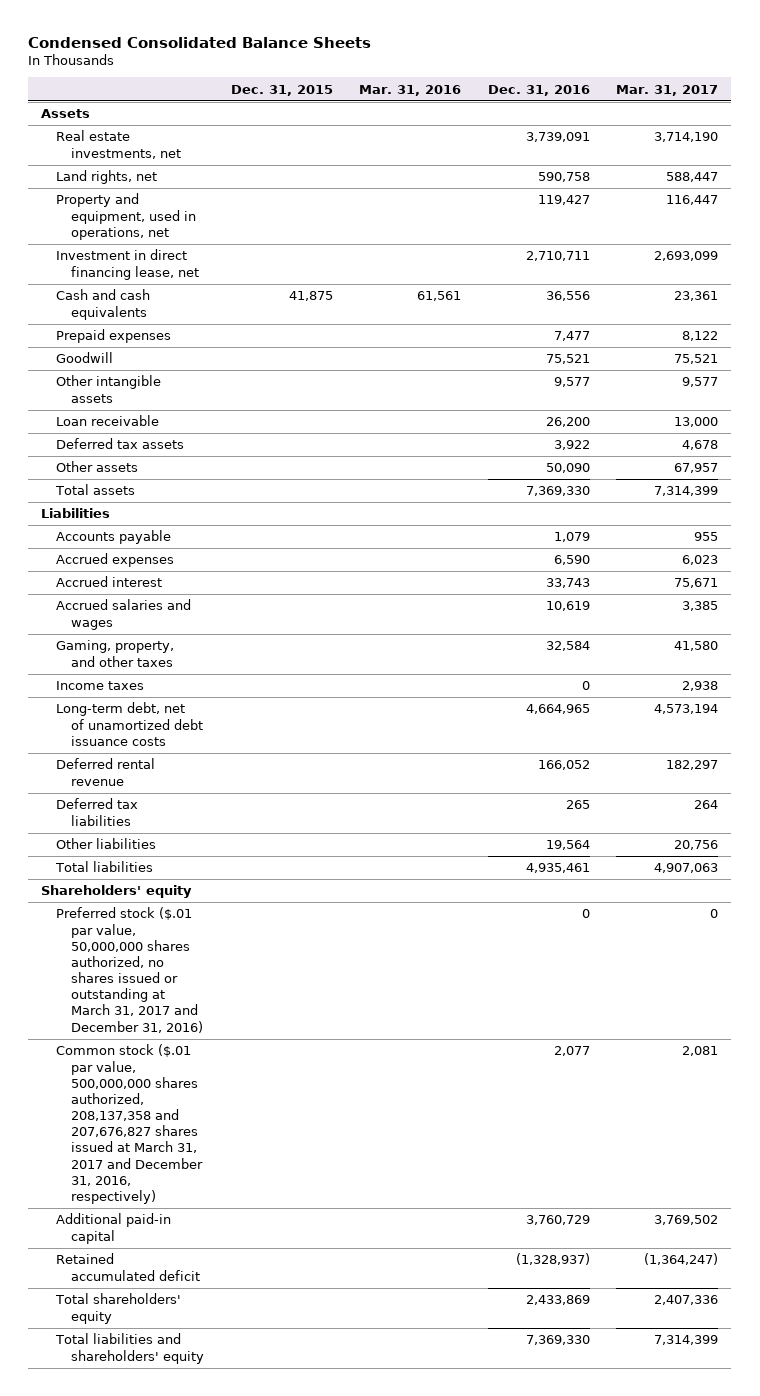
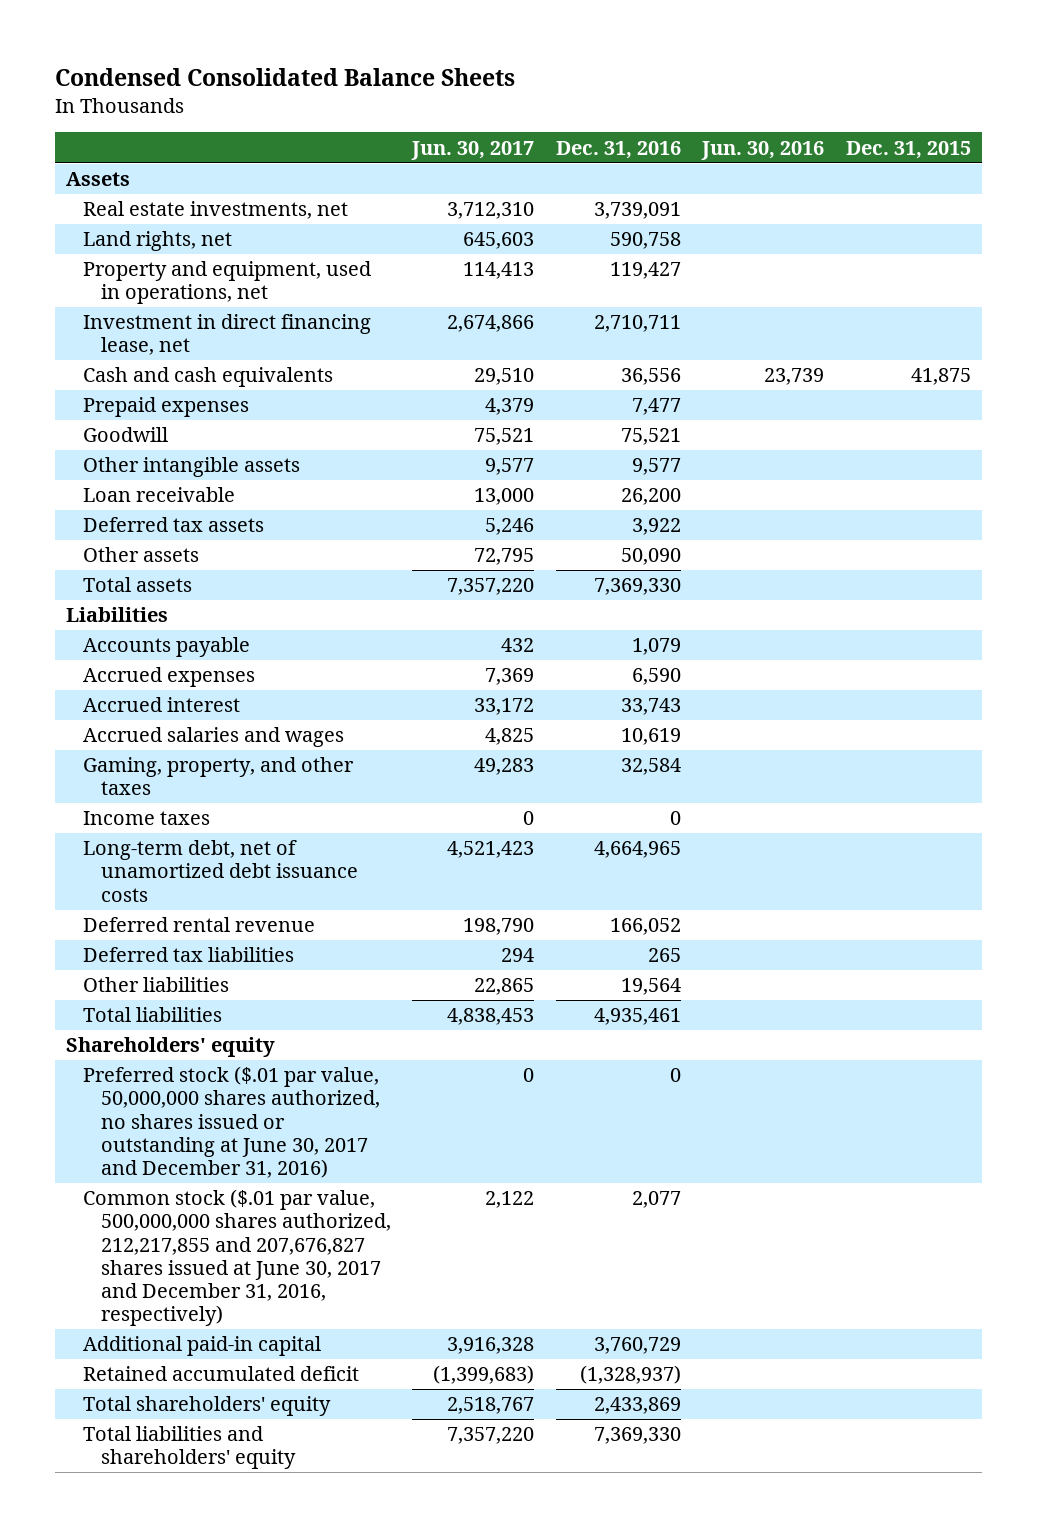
[359,84,462,96] Mar. 31, 2016 -> none
[616,84,719,96] Mar. 31, 2017 -> none
none -> [411,140,535,160] Jun. 30, 2017
none -> [701,140,825,160] Jun. 30, 2016
[56,907,204,1033] Preferred stock ($.01 par value, 50,000,000 shares authorized, no shares issued or outstanding at March 31, 2017 and December 31, 2016) -> [83,1066,380,1178] Preferred stock ($.01 par value, 50,000,000 shares authorized, no shares issued or outstanding at June 30, 2017 and December 31, 2016)
[56,1044,204,1205] Common stock ($.01 par value, 500,000,000 shares authorized, 208,137,358 and 207,676,827 shares issued at March 31, 2017 and December 31, 2016, respectively) -> [83,1189,391,1327] Common stock ($.01 par value, 500,000,000 shares authorized, 212,217,855 and 207,676,827 shares issued at June 30, 2017 and December 31, 2016, respectively)

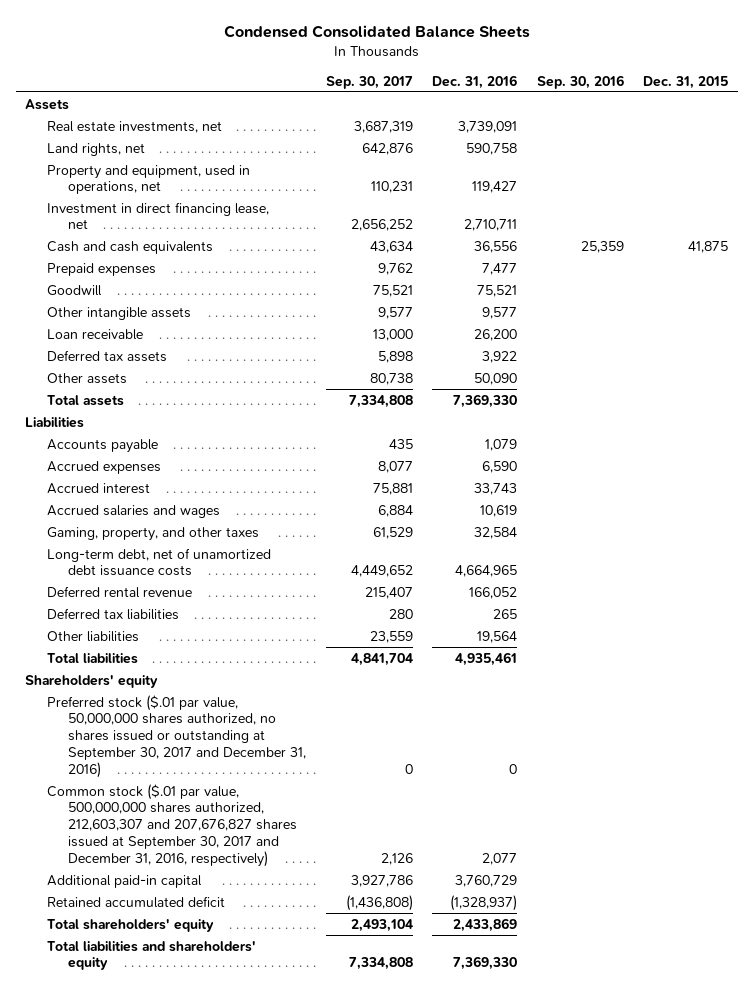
[411,140,535,160] Jun. 30, 2017 -> none
[701,140,825,160] Jun. 30, 2016 -> none
none -> [325,75,413,89] Sep. 30, 2017
none -> [536,74,624,89] Sep. 30, 2016
[83,811,211,826] Income taxes -> none
[83,1066,380,1178] Preferred stock ($.01 par value, 50,000,000 shares authorized, no shares issued or outstanding at June 30, 2017 and December 31, 2016) -> [46,694,307,779] Preferred stock ($.01 par value, 50,000,000 shares authorized, no shares issued or outstanding at September 30, 2017 and December 31, 2016)
[83,1189,391,1327] Common stock ($.01 par value, 500,000,000 shares authorized, 212,217,855 and 207,676,827 shares issued at June 30, 2017 and December 31, 2016, respectively) -> [46,783,298,868] Common stock ($.01 par value, 500,000,000 shares authorized, 212,603,307 and 207,676,827 shares issued at September 30, 2017 and December 31, 2016, respectively)

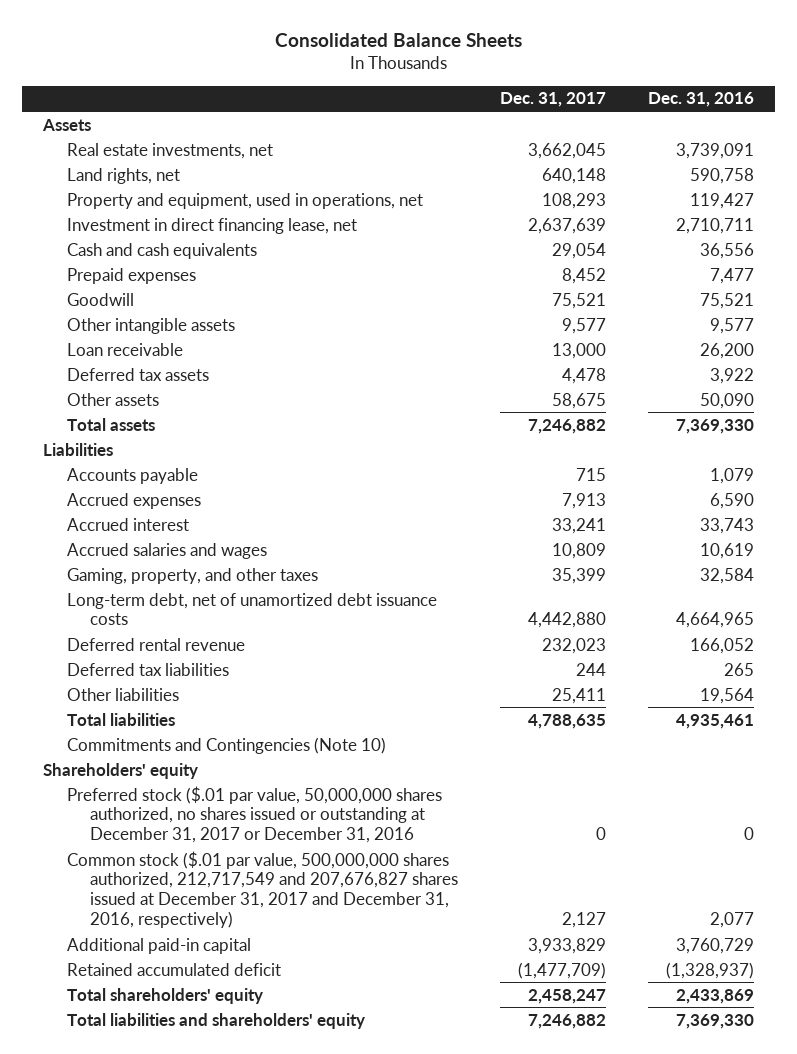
[223,25,530,39] Condensed Consolidated Balance Sheets -> [274,33,522,48] Consolidated Balance Sheets
[325,75,413,89] Sep. 30, 2017 -> none
[536,74,624,89] Sep. 30, 2016 -> none
[643,75,729,89] Dec. 31, 2015 -> none
none -> [500,92,607,108] Dec. 31, 2017
none -> [66,736,386,754] Commitments and Contingencies (Note 10)
[46,694,307,779] Preferred stock ($.01 par value, 50,000,000 shares authorized, no shares issued or outstanding at September 30, 2017 and December 31, 2016) -> [66,785,442,844] Preferred stock ($.01 par value, 50,000,000 shares authorized, no shares issued or outstanding at December 31, 2017 or December 31, 2016
[46,783,298,868] Common stock ($.01 par value, 500,000,000 shares authorized, 212,603,307 and 207,676,827 shares issued at September 30, 2017 and December 31, 2016, respectively) -> [66,850,459,928] Common stock ($.01 par value, 500,000,000 shares authorized, 212,717,549 and 207,676,827 shares issued at December 31, 2017 and December 31, 2016, respectively)

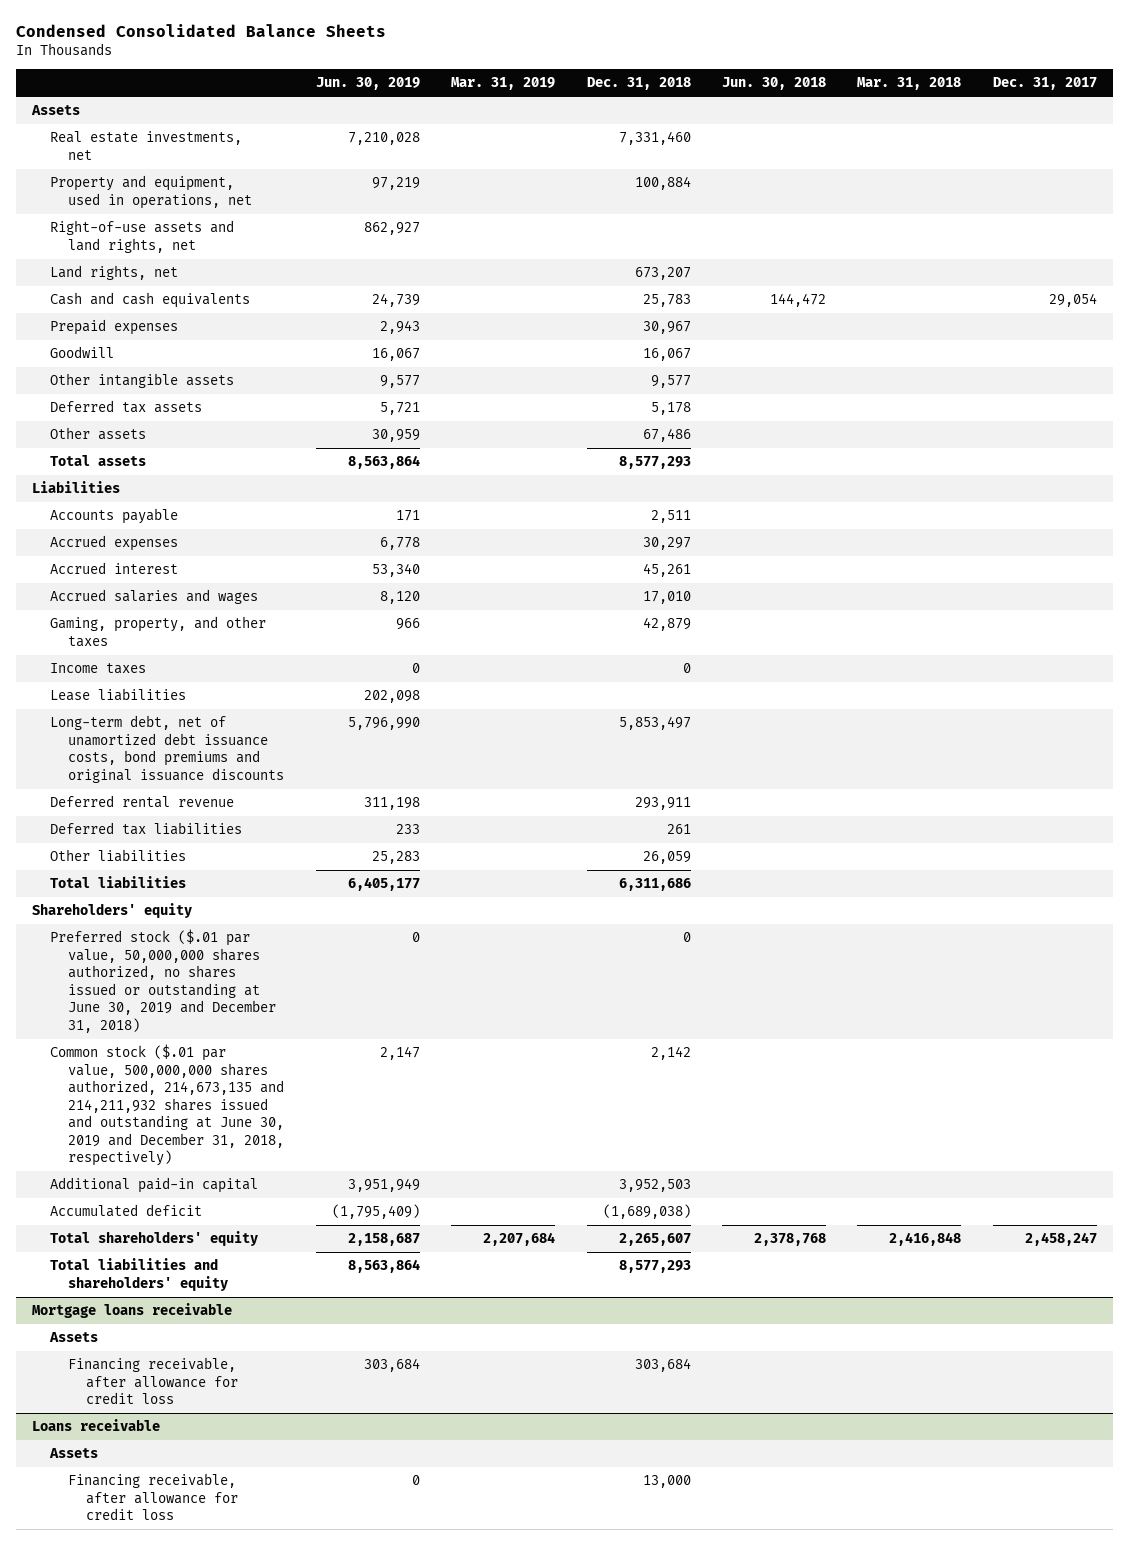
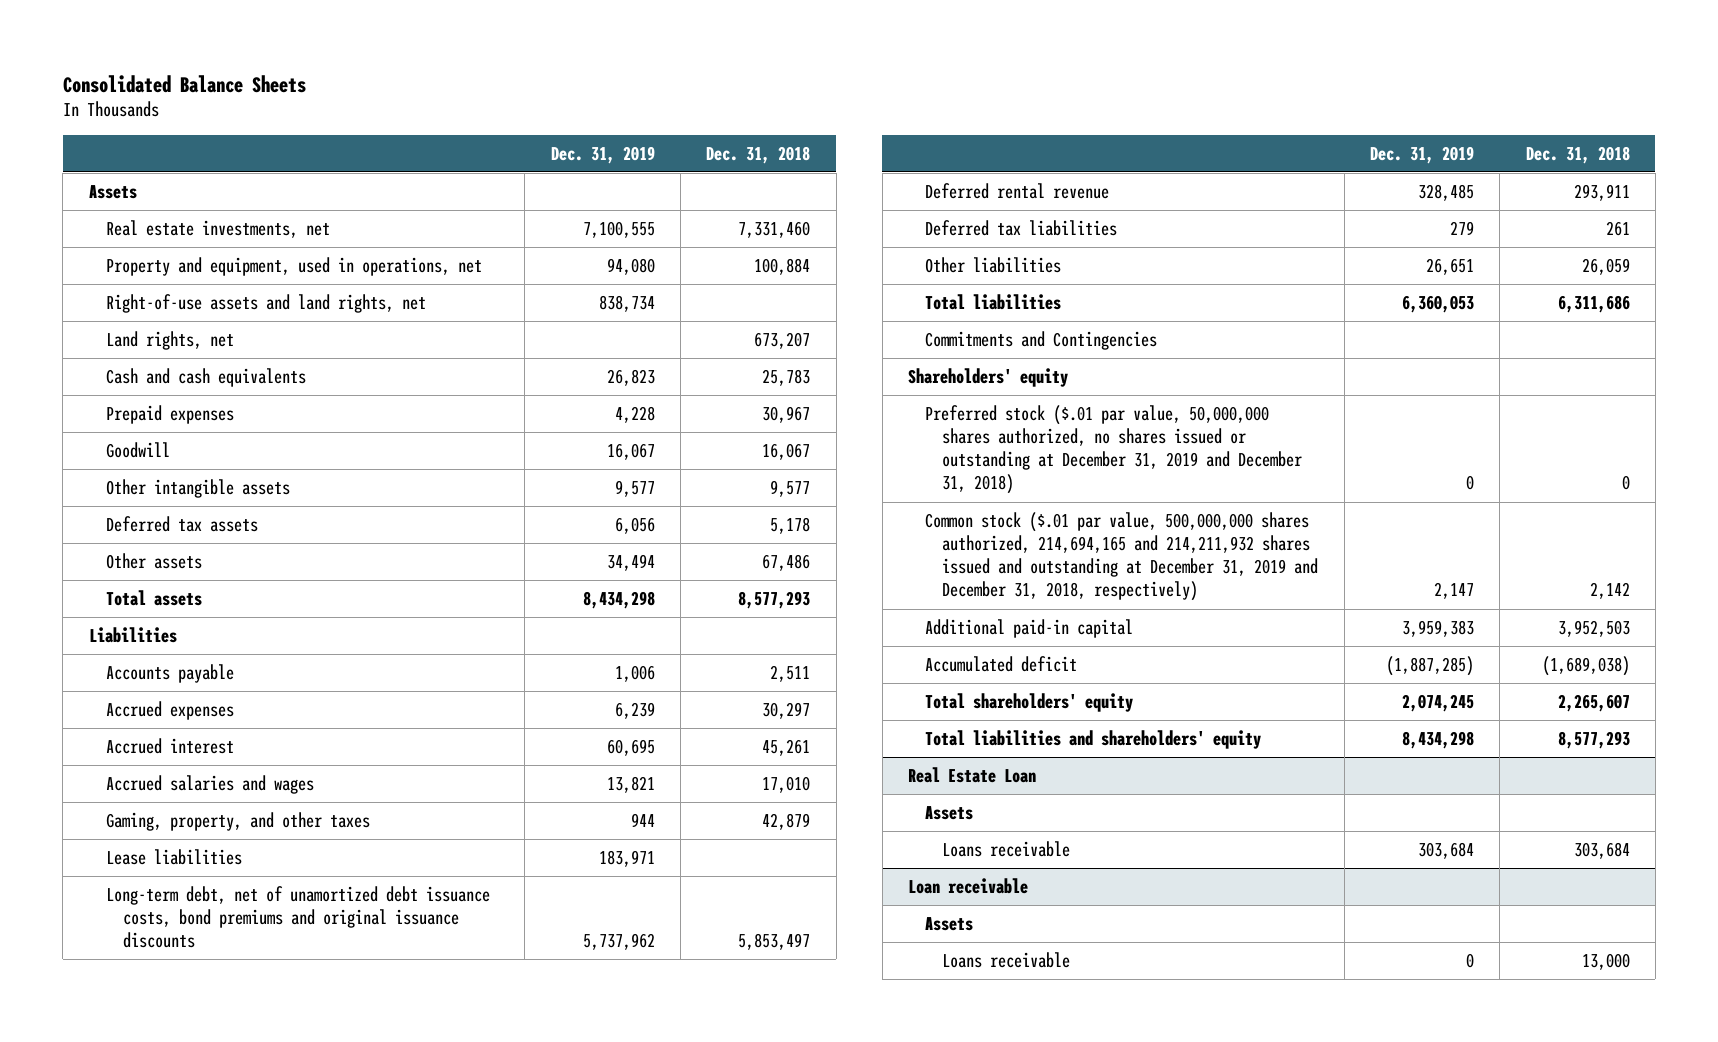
[16,24,387,38] Condensed Consolidated Balance Sheets -> [62,74,306,93] Consolidated Balance Sheets
[315,77,420,91] Jun. 30, 2019 -> none
[451,77,556,91] Mar. 31, 2019 -> none
[722,77,827,91] Jun. 30, 2018 -> none
[857,77,962,91] Mar. 31, 2018 -> none
[992,77,1097,91] Dec. 31, 2017 -> none
none -> [550,145,655,164] Dec. 31, 2019
[50,663,147,675] Income taxes -> none
none -> [925,330,1158,350] Commitments and Contingencies
[50,929,277,1033] Preferred stock ($.01 par value, 50,000,000 shares authorized, no shares issued or outstanding at June 30, 2019 and December 31, 2018) -> [925,404,1303,495] Preferred stock ($.01 par value, 50,000,000 shares authorized, no shares issued or outstanding at December 31, 2019 and December 31, 2018)
[50,1044,285,1166] Common stock ($.01 par value, 500,000,000 shares authorized, 214,673,135 and 214,211,932 shares issued and outstanding at June 30, 2019 and December 31, 2018, respectively) -> [925,511,1319,602] Common stock ($.01 par value, 500,000,000 shares authorized, 214,694,165 and 214,211,932 shares issued and outstanding at December 31, 2019 and December 31, 2018, respectively)
[31,1303,232,1319] Mortgage loans receivable -> none
none -> [907,766,1036,783] Real Estate Loan
[68,1357,239,1405] Financing receivable, after allowance for credit loss -> [942,840,1071,857] Loans receivable
[31,1419,160,1432] Loans receivable -> [907,877,1028,894] Loan receivable
[68,1473,239,1521] Financing receivable, after allowance for credit loss -> [942,951,1071,968] Loans receivable

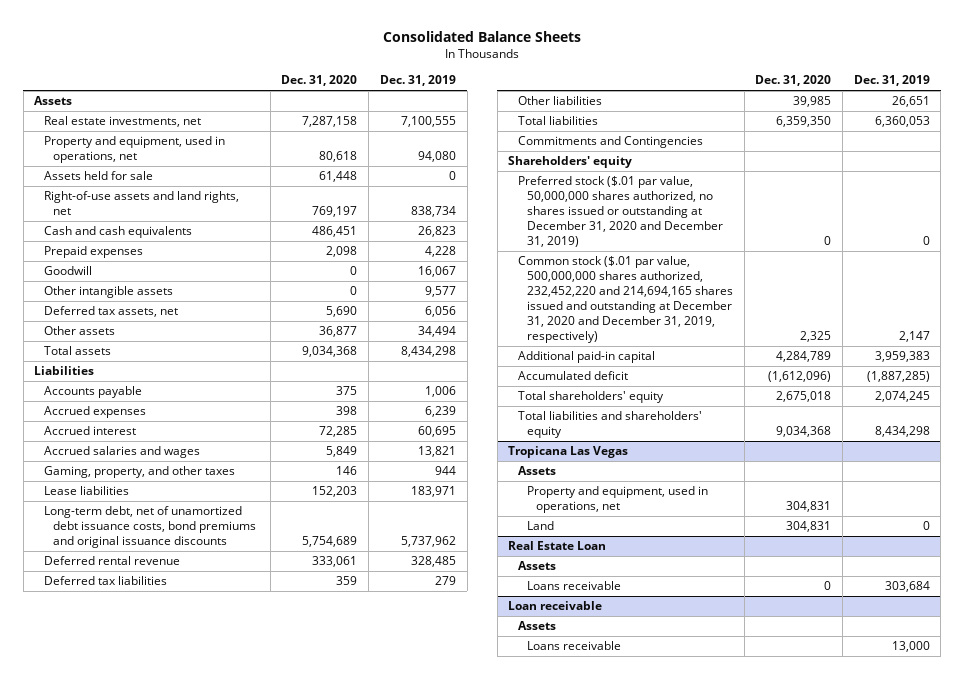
[706,145,811,164] Dec. 31, 2018 -> none
none -> [281,75,358,87] Dec. 31, 2020
none -> [43,171,153,181] Assets held for sale
[105,330,234,350] Land rights, net -> none
[105,515,258,532] Deferred tax assets -> [43,306,178,318] Deferred tax assets, net
[925,404,1303,495] Preferred stock ($.01 par value, 50,000,000 shares authorized, no shares issued or outstanding at December 31, 2019 and December 31, 2018) -> [517,176,723,248] Preferred stock ($.01 par value, 50,000,000 shares authorized, no shares issued or outstanding at December 31, 2020 and December 31, 2019)
[925,511,1319,602] Common stock ($.01 par value, 500,000,000 shares authorized, 214,694,165 and 214,211,932 shares issued and outstanding at December 31, 2019 and December 31, 2018, respectively) -> [517,256,733,343] Common stock ($.01 par value, 500,000,000 shares authorized, 232,452,220 and 214,694,165 shares issued and outstanding at December 31, 2020 and December 31, 2019, respectively)
none -> [508,446,629,459] Tropicana Las Vegas
none -> [517,466,556,476] Assets
none -> [526,486,708,514] Property and equipment, used in operations, net
none -> [526,521,554,531] Land
[1465,952,1474,968] 0 -> [891,641,930,653] 13,000

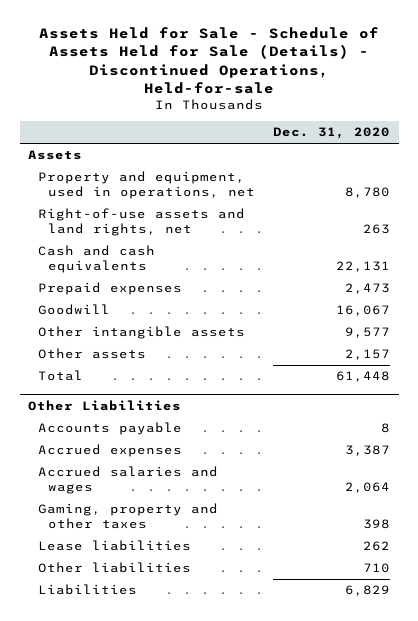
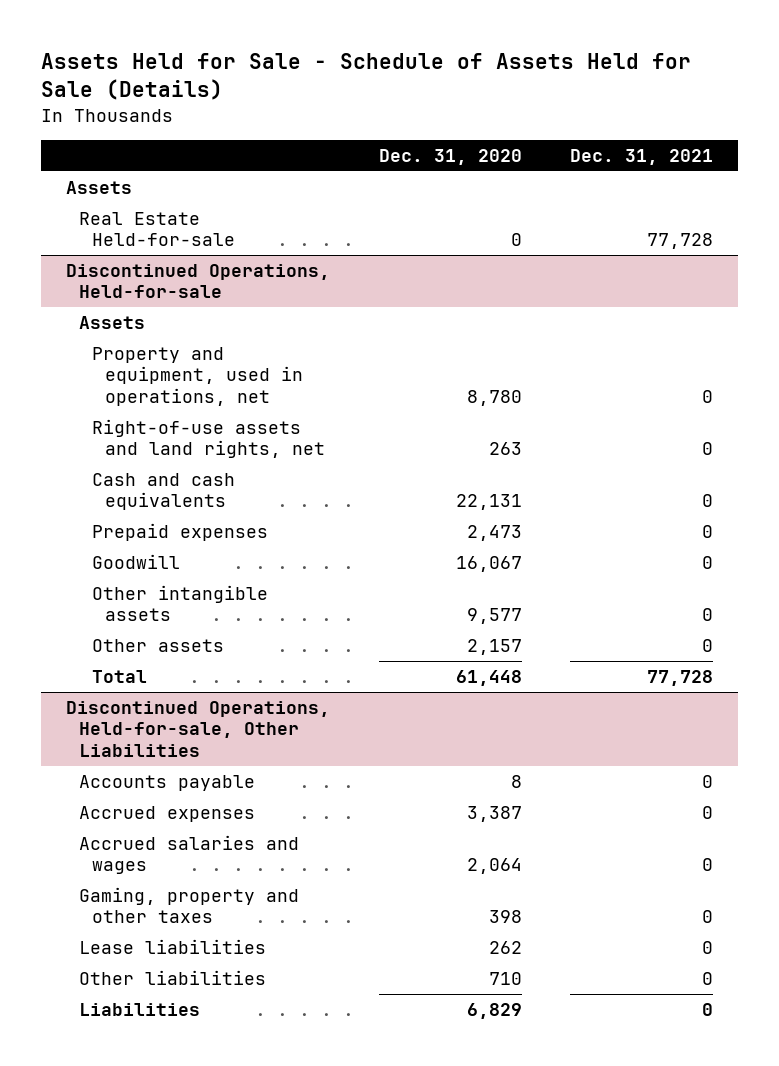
[39,26,380,95] Assets Held for Sale - Schedule of Assets Held for Sale (Details) - Discontinued Operations, Held-for-sale -> [41,53,692,101] Assets Held for Sale - Schedule of Assets Held for Sale (Details)
none -> [570,148,714,165] Dec. 31, 2021
none -> [78,212,235,247] Real Estate Held-for-sale
none -> [65,264,330,299] Discontinued Operations, Held-for-sale
none -> [78,316,145,330] Assets
[28,399,182,411] Other Liabilities -> none
none -> [65,701,330,757] Discontinued Operations, Held-for-sale, Other Liabilities

